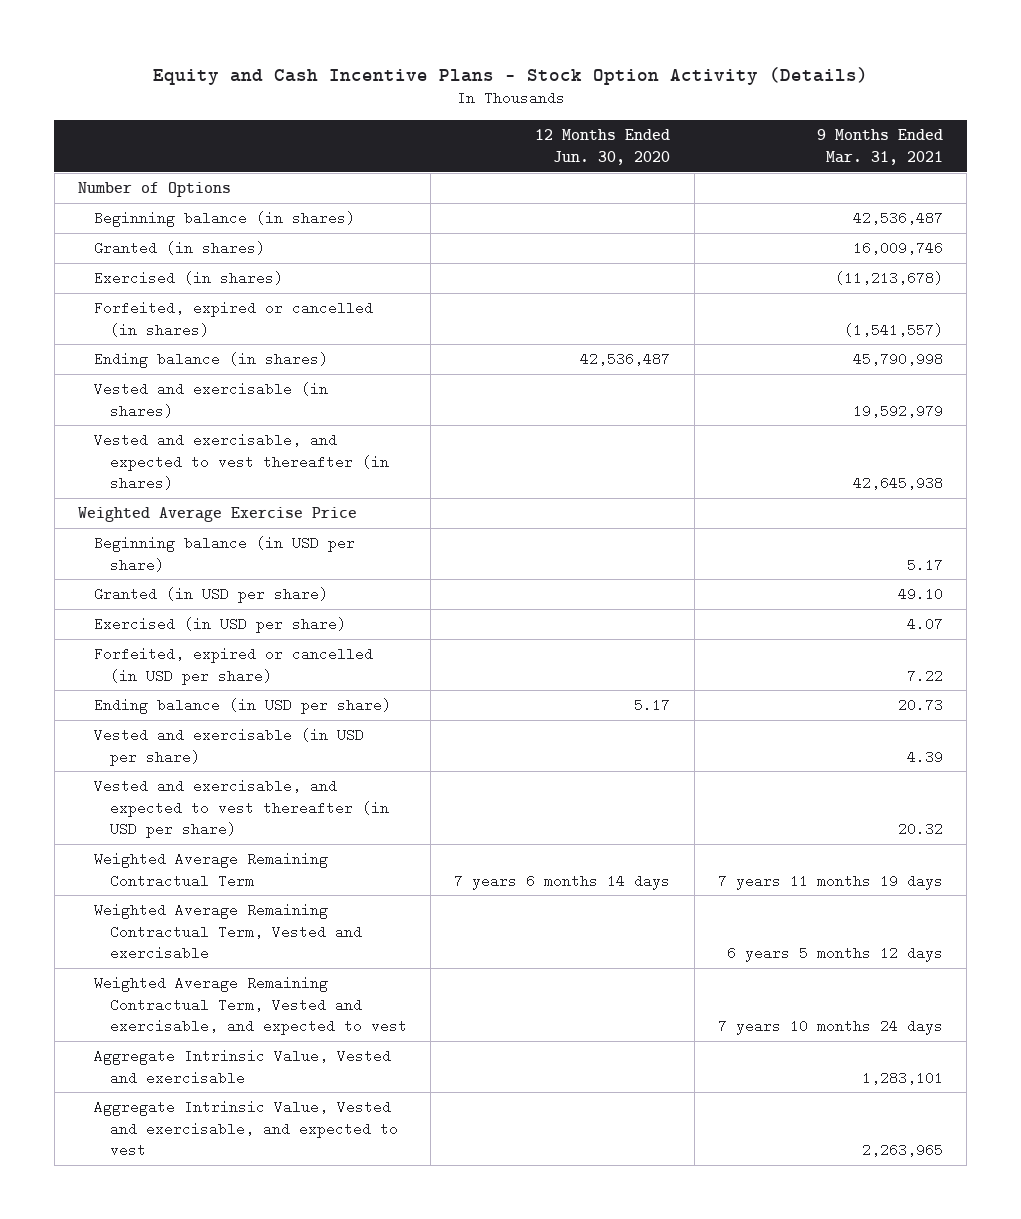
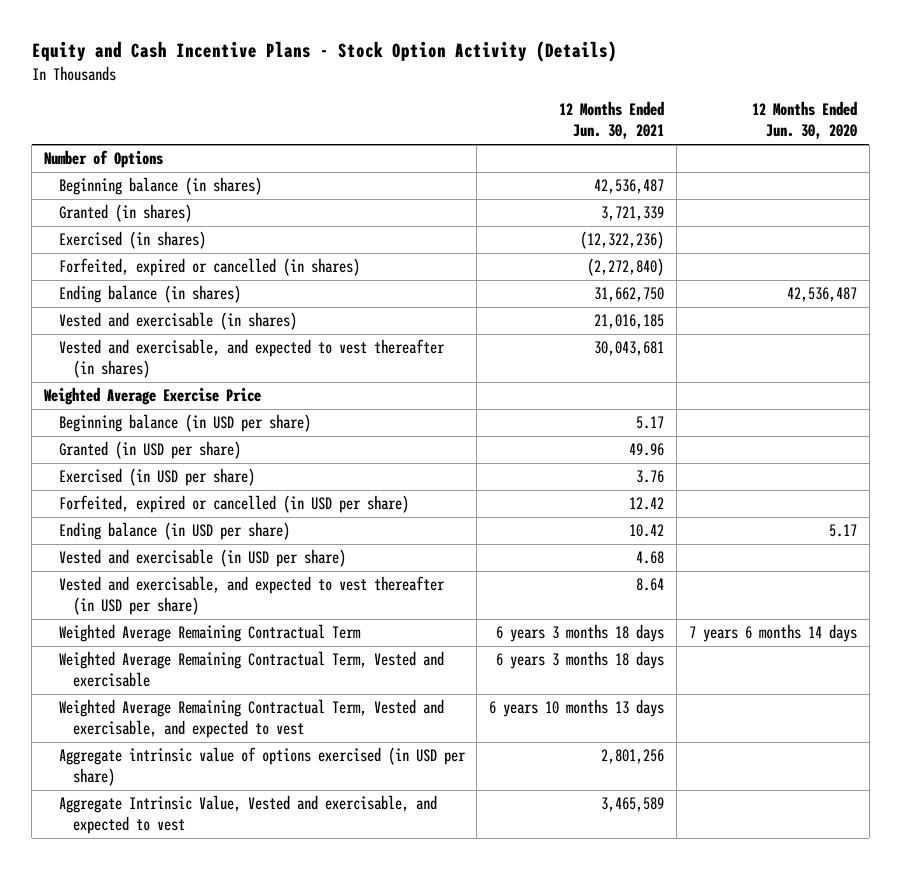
[817,129,944,165] 9 Months Ended Mar. 31, 2021 -> none
none -> [559,101,665,140] 12 Months Ended Jun. 30, 2021
[93,1049,391,1085] Aggregate Intrinsic Value, Vested and exercisable -> [58,747,466,787] Aggregate intrinsic value of options exercised (in USD per share)

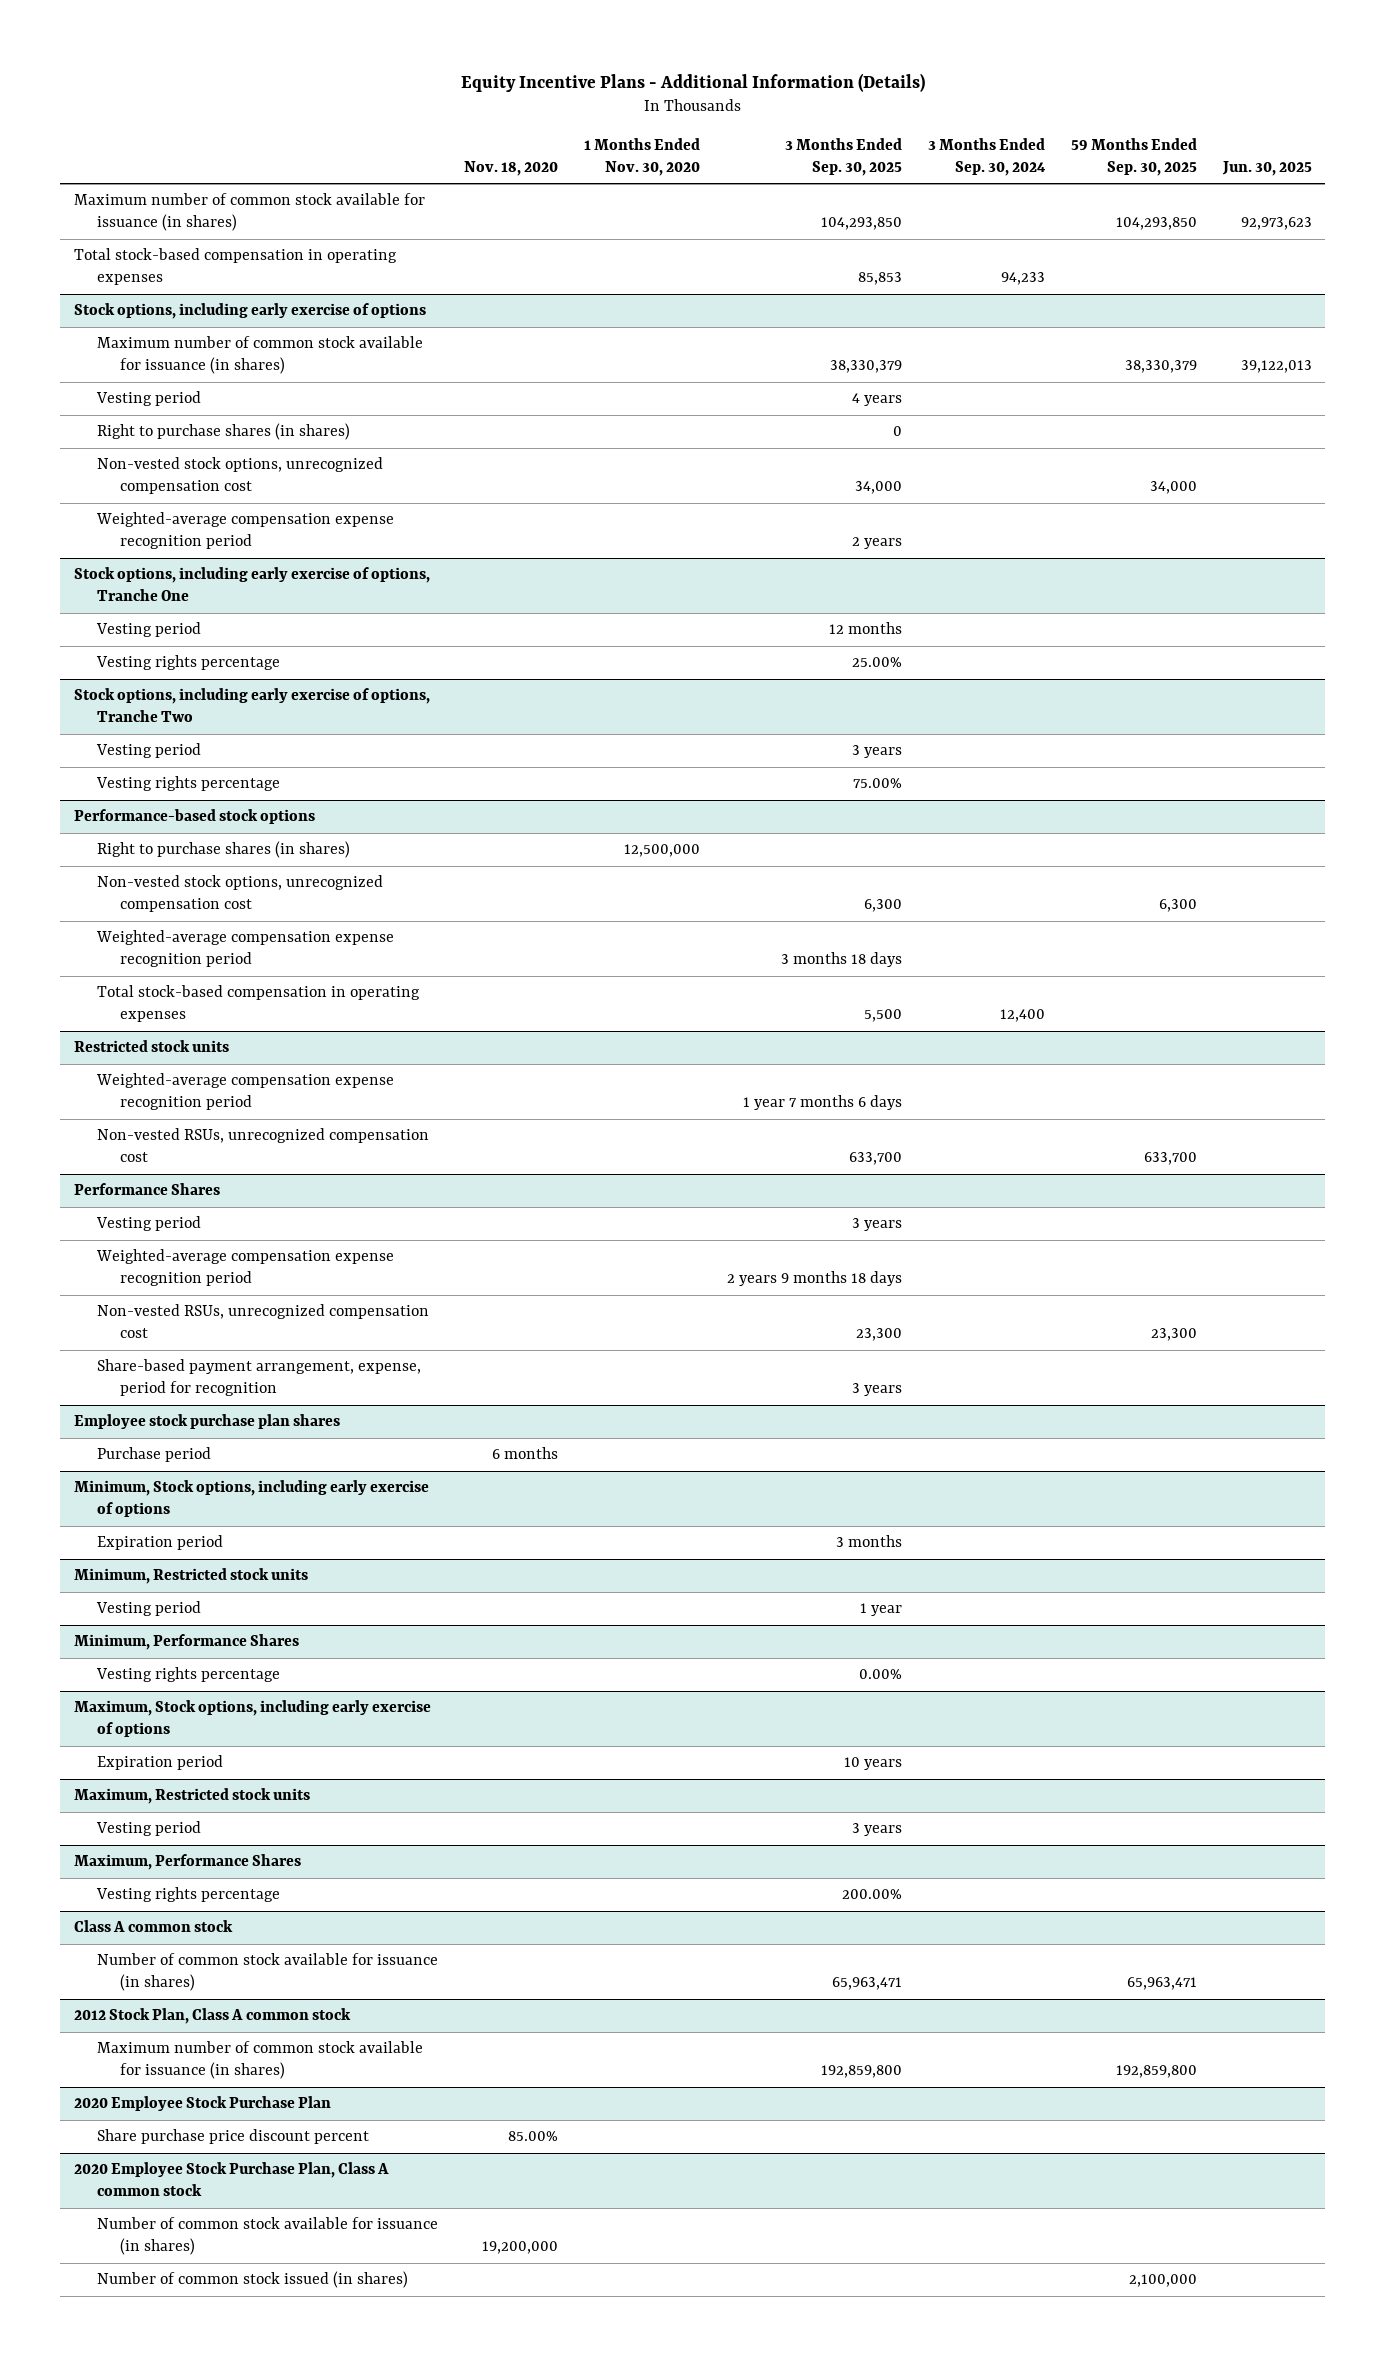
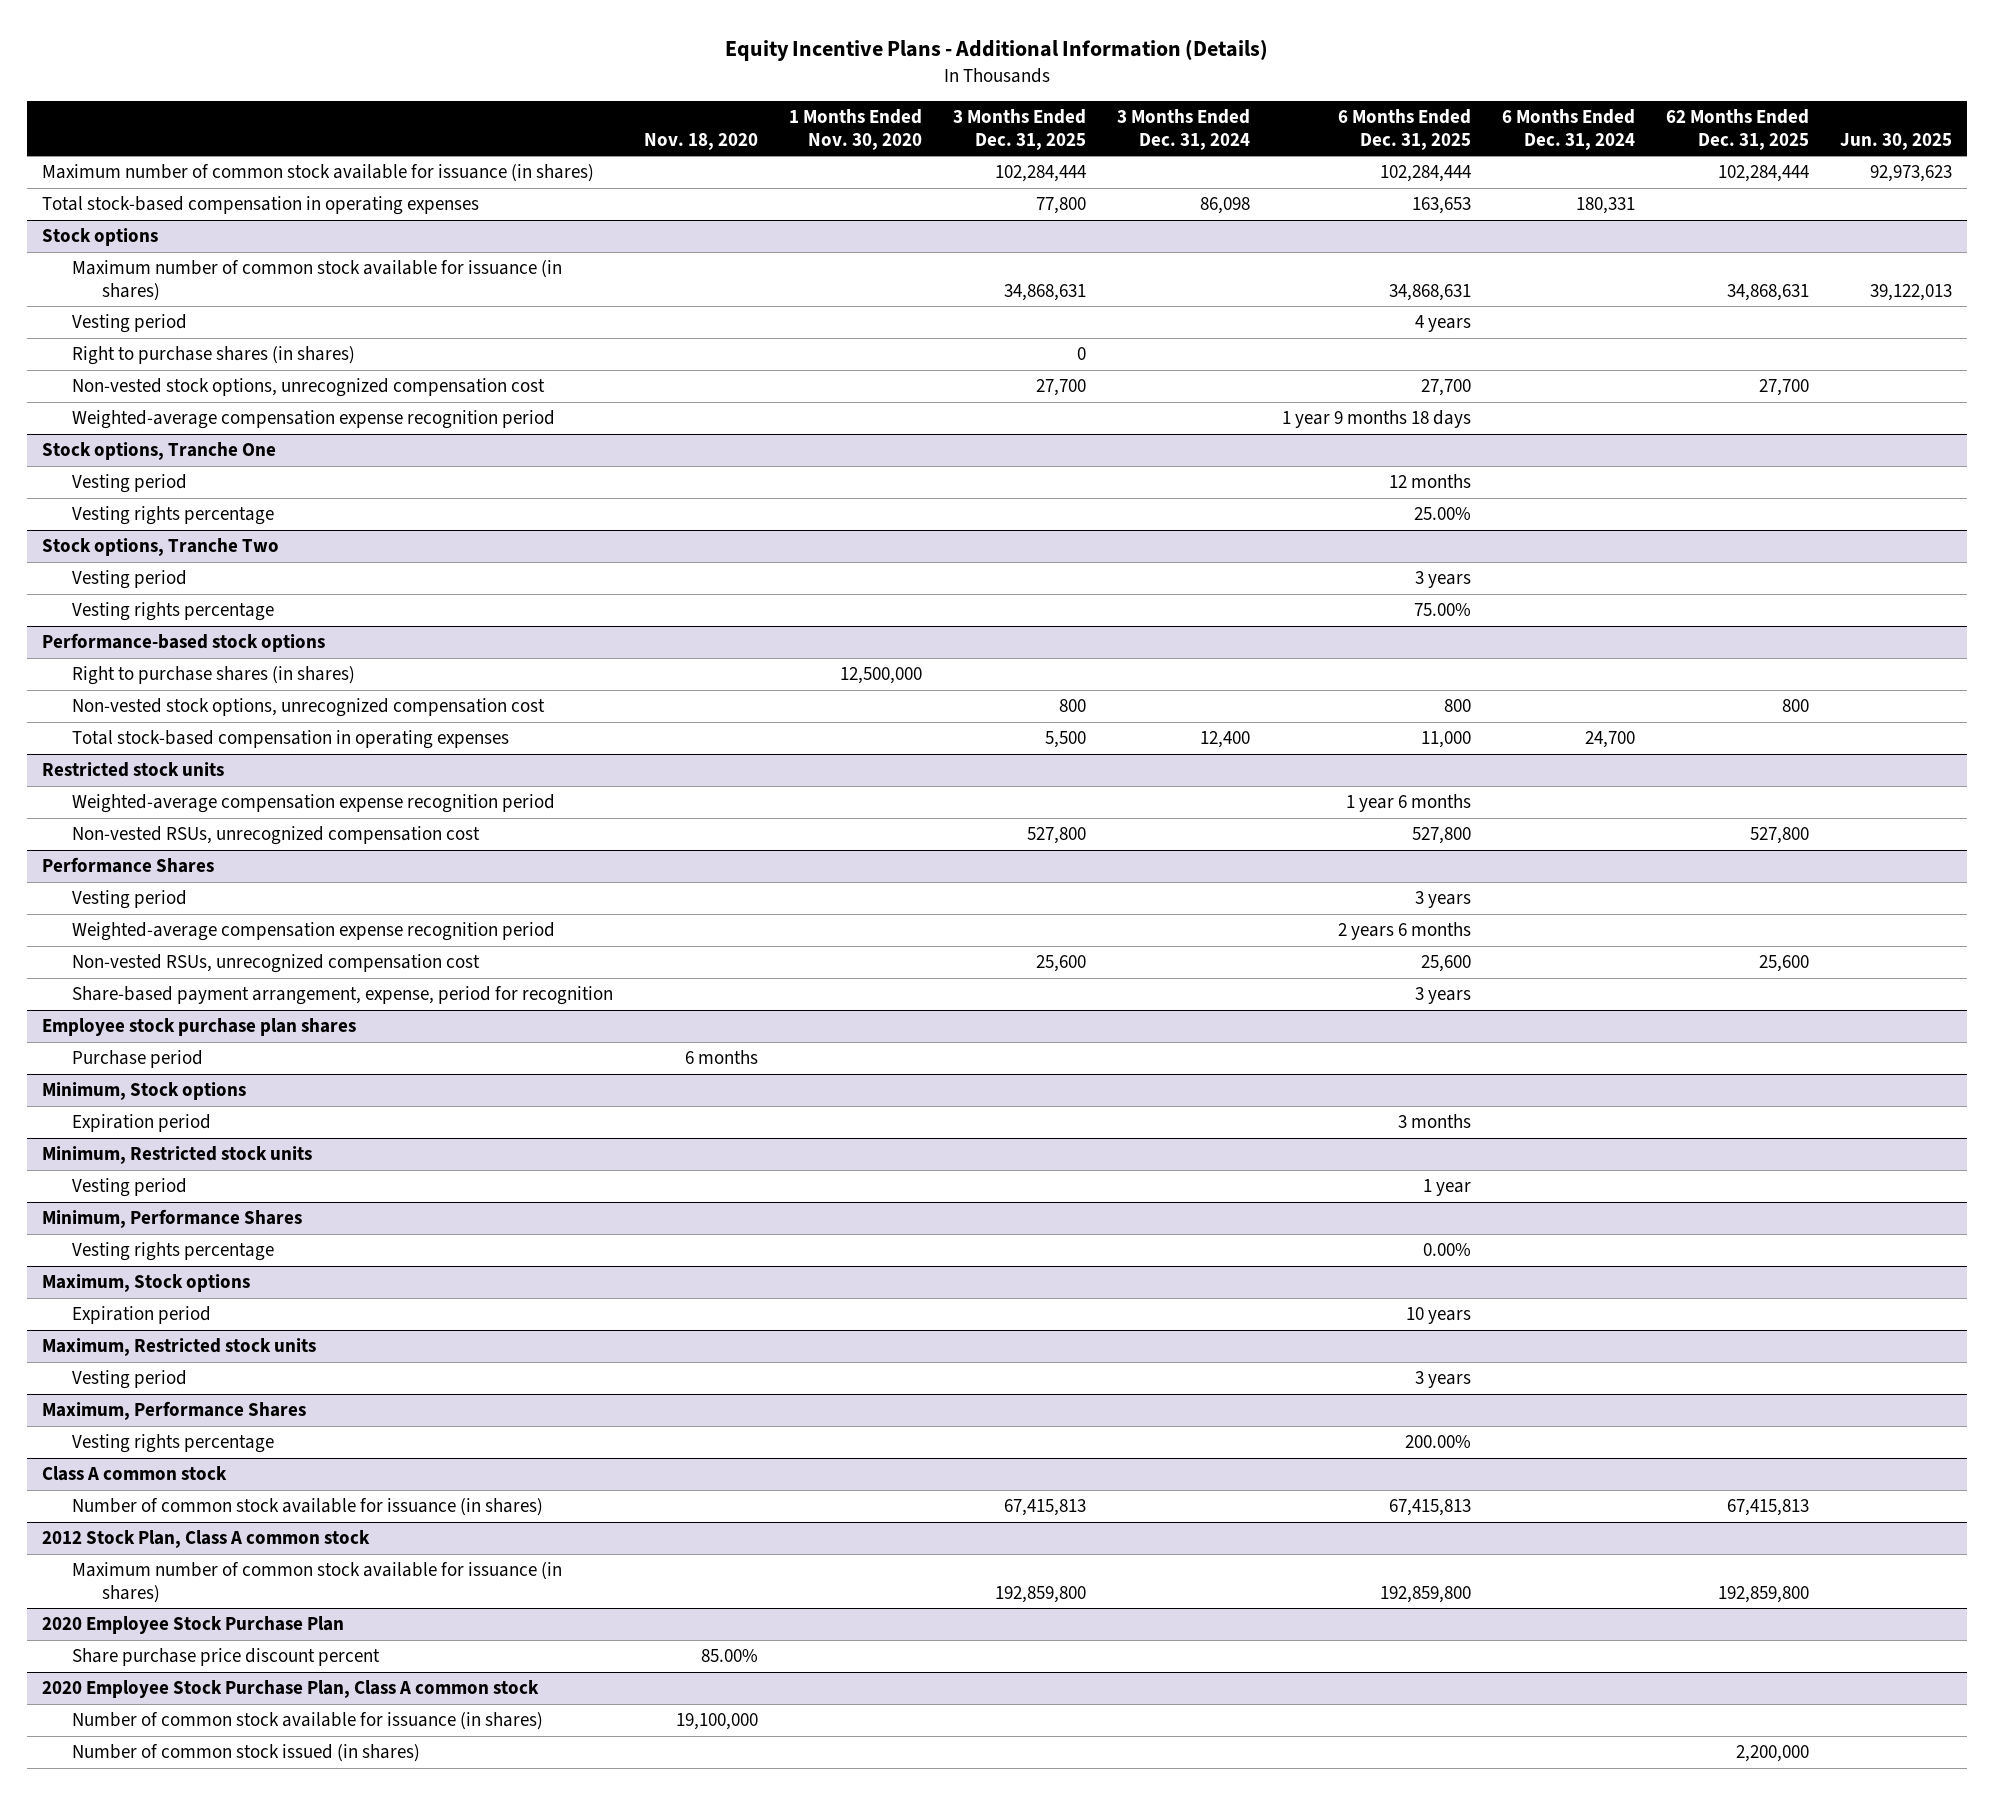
[784,137,902,176] 3 Months Ended Sep. 30, 2025 -> none
[927,137,1046,176] 3 Months Ended Sep. 30, 2024 -> none
[1071,137,1198,176] 59 Months Ended Sep. 30, 2025 -> none
none -> [953,109,1087,150] 3 Months Ended Dec. 31, 2025
none -> [1117,109,1251,150] 3 Months Ended Dec. 31, 2024
none -> [1337,109,1471,150] 6 Months Ended Dec. 31, 2025
none -> [1501,109,1635,150] 6 Months Ended Dec. 31, 2024
none -> [1665,109,1809,150] 62 Months Ended Dec. 31, 2025
[73,303,426,320] Stock options, including early exercise of options -> [42,228,159,247] Stock options
[73,567,430,602] Stock options, including early exercise of options, Tranche One -> [42,442,277,461] Stock options, Tranche One
[73,688,430,723] Stock options, including early exercise of options, Tranche Two -> [42,538,280,557] Stock options, Tranche Two
[95,930,394,968] Weighted-average compensation expense recognition period -> none
[73,1480,429,1518] Minimum, Stock options, including early exercise of options -> [42,1082,247,1101] Minimum, Stock options
[73,1700,431,1738] Maximum, Stock options, including early exercise of options -> [42,1274,251,1293] Maximum, Stock options
[482,2241,559,2255] 19,200,000 -> [676,1713,759,1731] 19,100,000

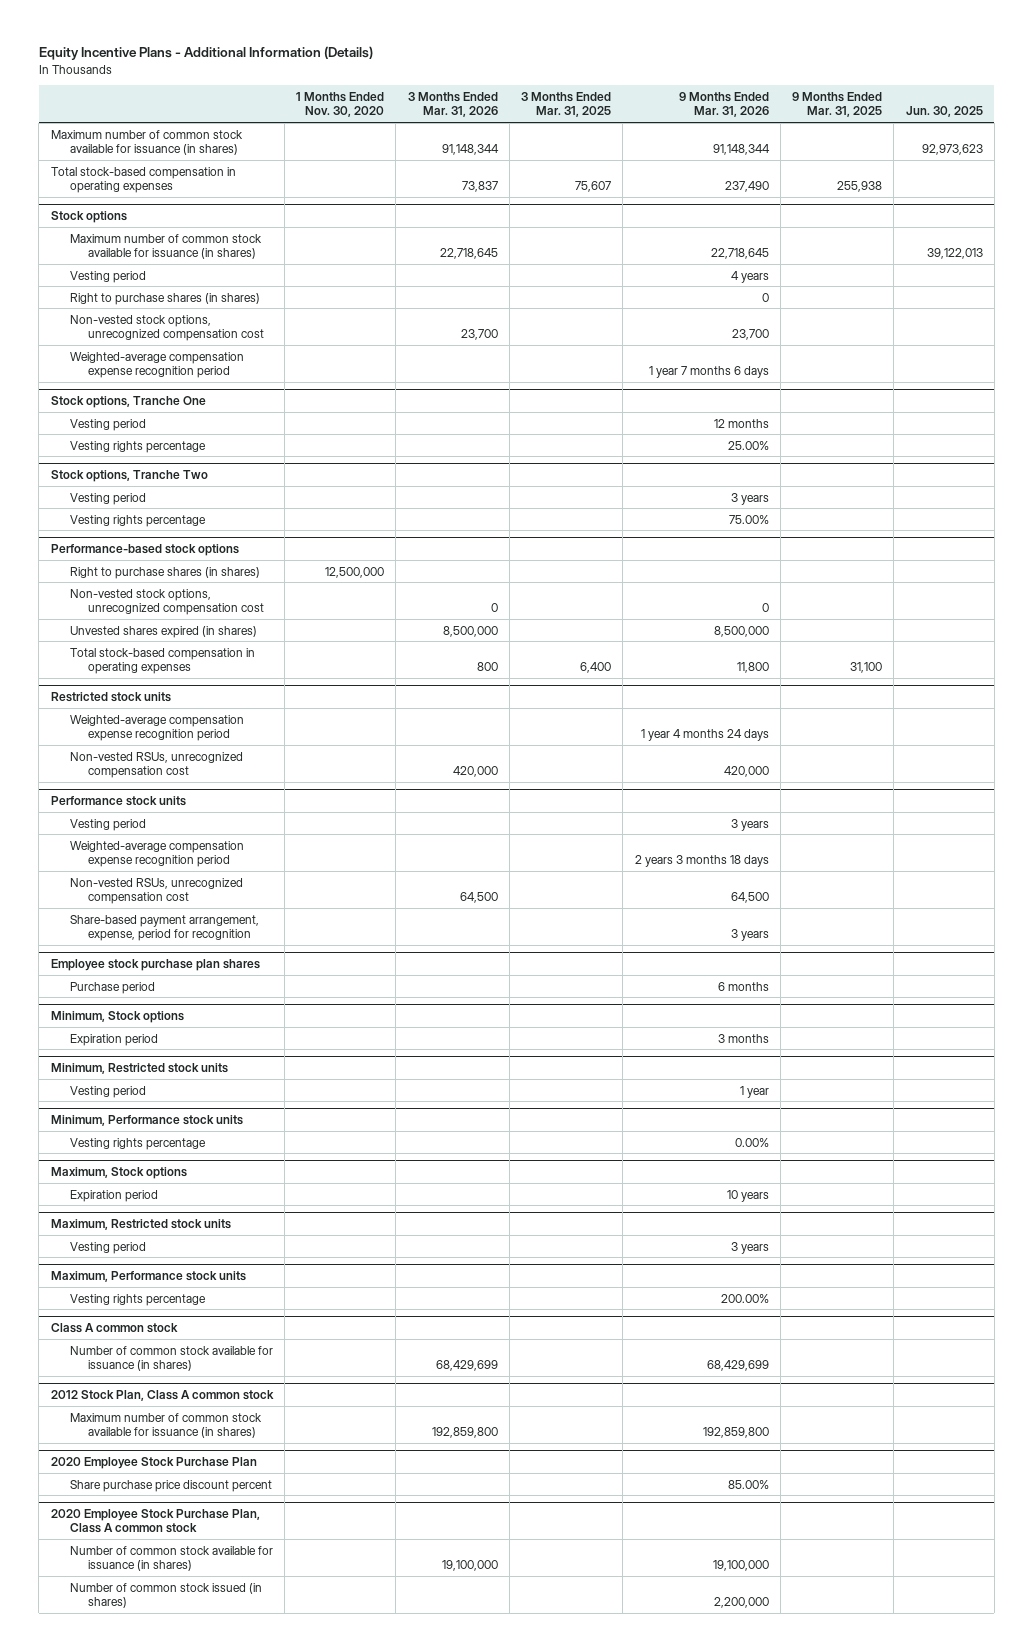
[644,132,759,150] Nov. 18, 2020 -> none
[953,109,1087,150] 3 Months Ended Dec. 31, 2025 -> none
[1117,109,1251,150] 3 Months Ended Dec. 31, 2024 -> none
[1337,109,1471,150] 6 Months Ended Dec. 31, 2025 -> none
[1501,109,1635,150] 6 Months Ended Dec. 31, 2024 -> none
[1665,109,1809,150] 62 Months Ended Dec. 31, 2025 -> none
none -> [407,92,498,118] 3 Months Ended Mar. 31, 2026
none -> [521,92,612,118] 3 Months Ended Mar. 31, 2025
none -> [678,92,769,118] 9 Months Ended Mar. 31, 2026
none -> [792,92,883,118] 9 Months Ended Mar. 31, 2025
none -> [69,625,257,638] Unvested shares expired (in shares)
[42,857,215,874] Performance Shares -> [50,795,186,806] Performance stock units
[42,1209,303,1229] Minimum, Performance Shares -> none
[71,1242,274,1262] Vesting rights percentage -> none
none -> [50,1114,243,1126] Minimum, Performance stock units
none -> [69,1137,206,1150] Vesting rights percentage
[42,1401,307,1421] Maximum, Performance Shares -> none
[71,1434,274,1454] Vesting rights percentage -> none
none -> [50,1270,246,1282] Maximum, Performance stock units
none -> [69,1293,206,1306] Vesting rights percentage

